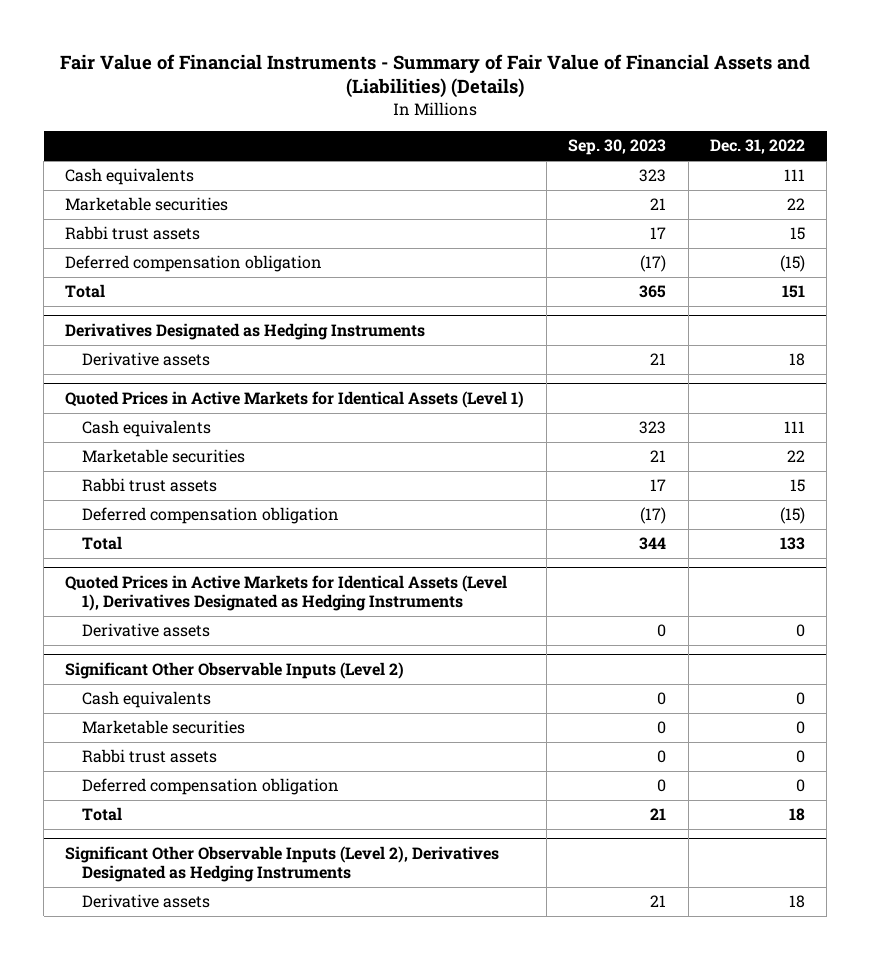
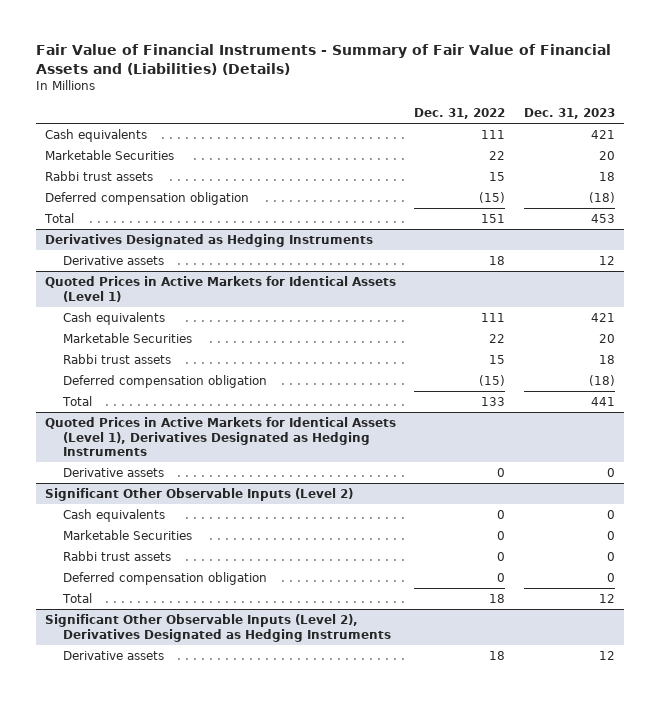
[568,139,667,156] Sep. 30, 2023 -> none
none -> [523,108,615,120] Dec. 31, 2023
[65,197,229,212] Marketable securities -> [45,149,175,160] Marketable Securities
[81,449,245,464] Marketable securities -> [62,332,192,343] Marketable Securities
[81,720,245,735] Marketable securities -> [62,529,192,540] Marketable Securities

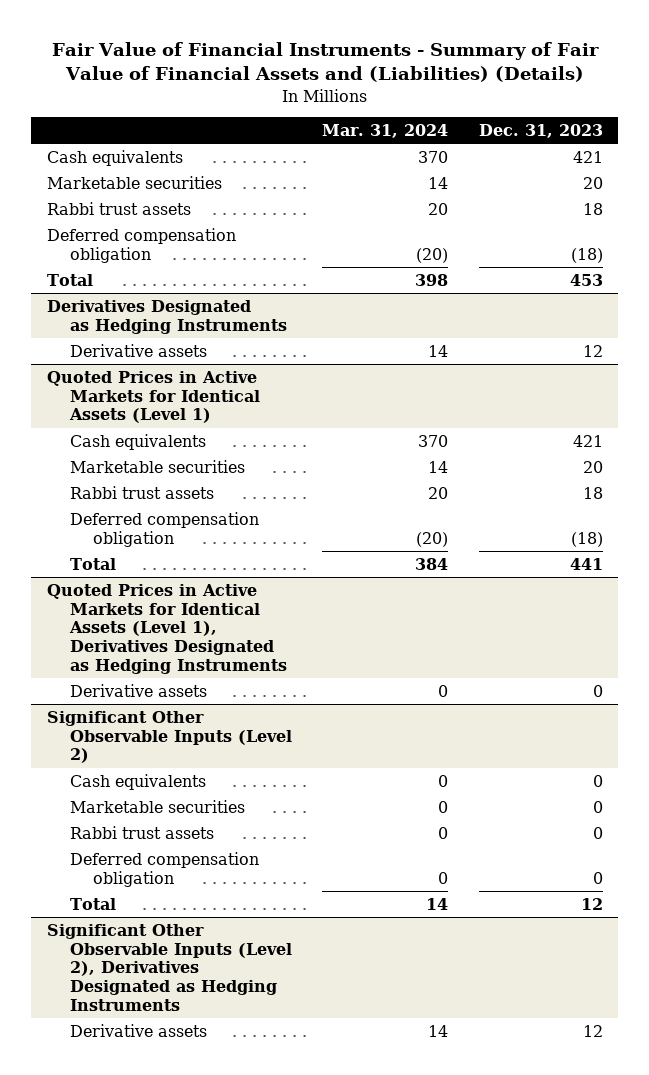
[414,108,506,120] Dec. 31, 2022 -> none
none -> [322,124,449,139] Mar. 31, 2024
[45,149,175,160] Marketable Securities -> [46,175,222,189] Marketable securities
[62,332,192,343] Marketable Securities -> [70,459,246,473] Marketable securities
[62,529,192,540] Marketable Securities -> [70,799,246,813] Marketable securities

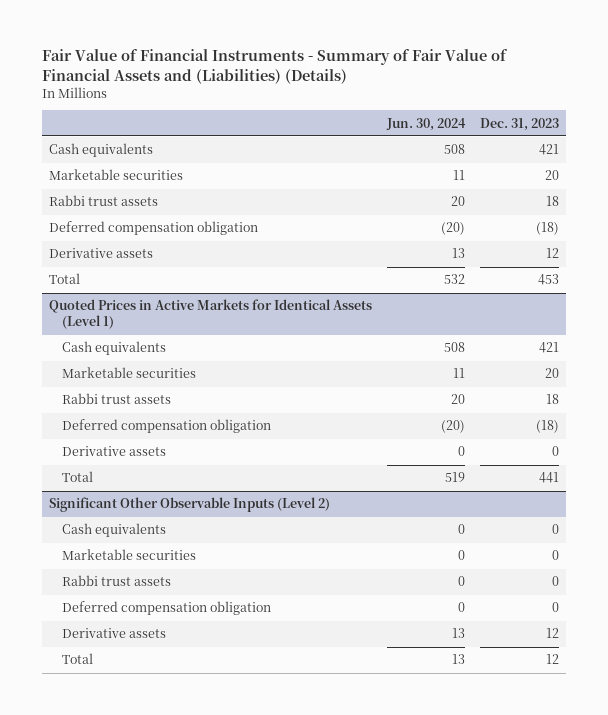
[322,124,449,139] Mar. 31, 2024 -> none
none -> [385,117,466,131] Jun. 30, 2024
[46,299,288,334] Derivatives Designated as Hedging Instruments -> none
[46,273,93,286] Total -> [49,273,81,285] Total
[46,583,288,674] Quoted Prices in Active Markets for Identical Assets (Level 1), Derivatives Designated as Hedging Instruments -> none
[70,557,117,570] Total -> [62,471,94,483] Total
[46,923,293,1011] Significant Other Observable Inputs (Level 2), Derivatives Designated as Hedging Instruments -> none
[70,897,117,910] Total -> [62,653,94,665] Total

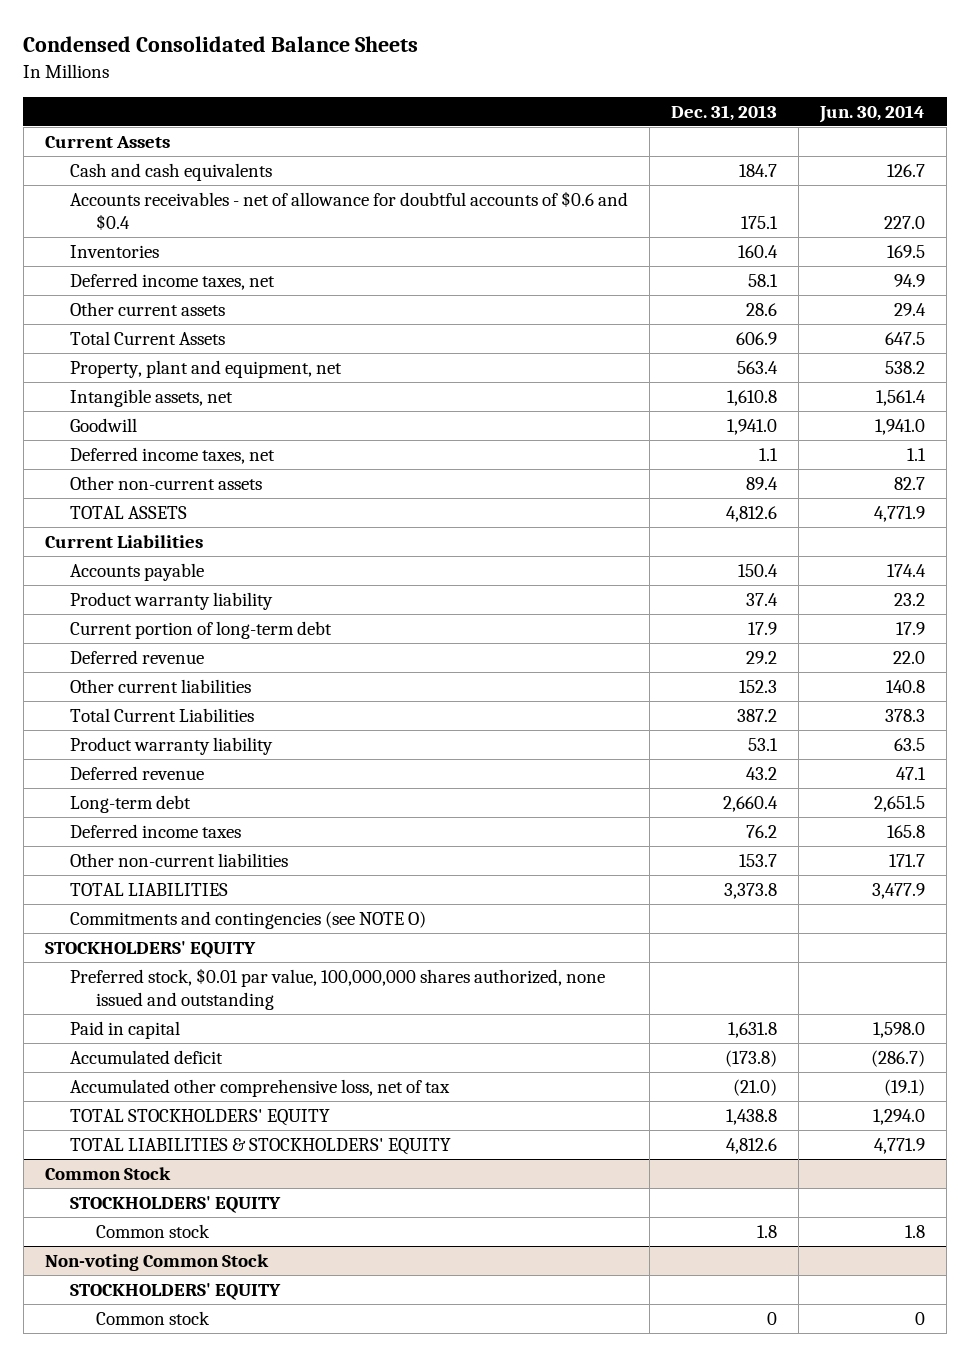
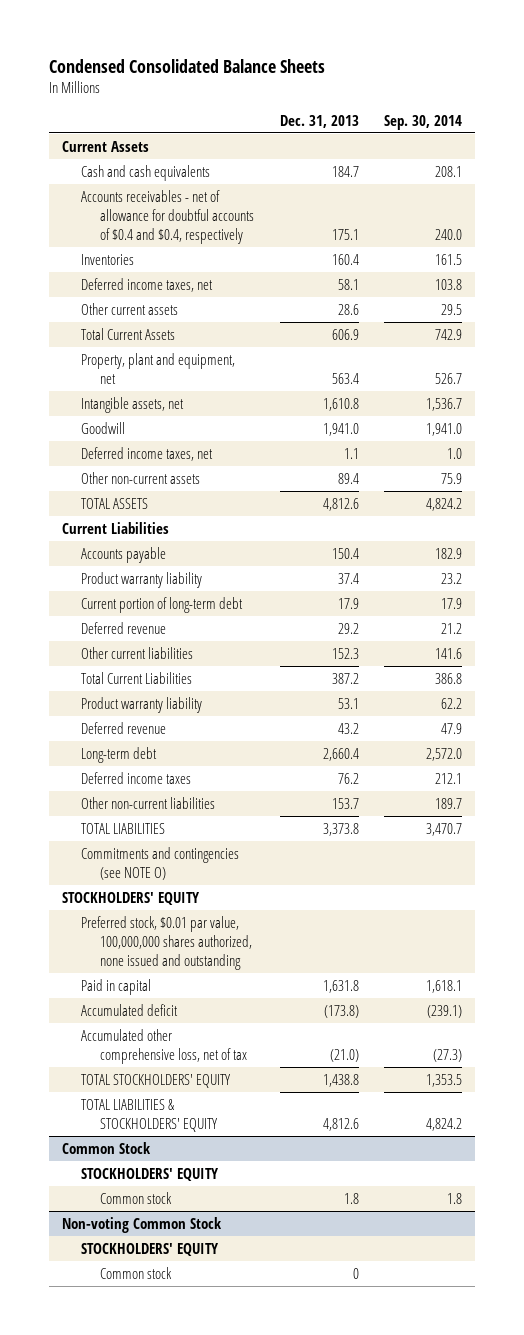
[819,104,926,123] Jun. 30, 2014 -> none
none -> [383,114,462,130] Sep. 30, 2014
[70,191,629,231] Accounts receivables - net of allowance for doubtful accounts of $0.6 and $0.4 -> [81,189,255,244] Accounts receivables - net of allowance for doubtful accounts of $0.4 and $0.4, respectively

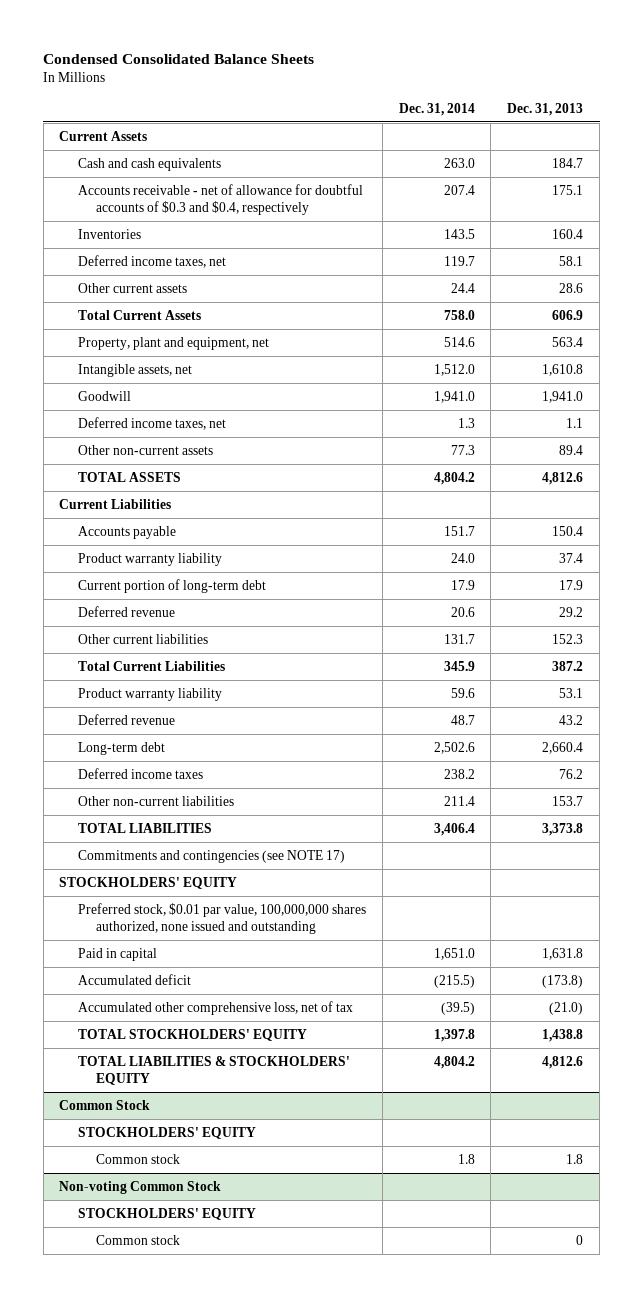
[383,114,462,130] Sep. 30, 2014 -> none
none -> [398,102,475,116] Dec. 31, 2014
[81,189,255,244] Accounts receivables - net of allowance for doubtful accounts of $0.4 and $0.4, respectively -> [77,183,363,215] Accounts receivable - net of allowance for doubtful accounts of $0.3 and $0.4, respectively
[81,846,240,880] Commitments and contingencies (see NOTE O) -> [77,849,345,863] Commitments and contingencies (see NOTE 17)

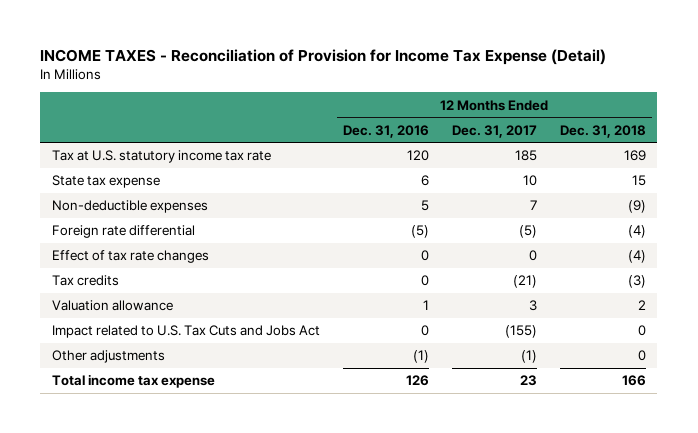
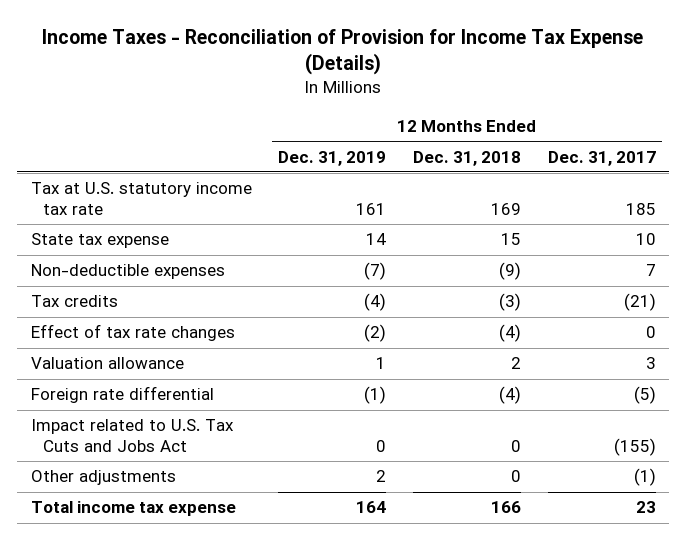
[40,48,607,65] INCOME TAXES - Reconciliation of Provision for Income Tax Expense (Detail) -> [42,28,644,76] Income Taxes - Reconciliation of Provision for Income Tax Expense (Details)
[342,124,429,138] Dec. 31, 2016 -> none
none -> [278,150,387,166] Dec. 31, 2019
[51,250,209,264] Effect of tax rate changes -> [30,324,235,342] Effect of tax rate changes
[51,225,195,239] Foreign rate differential -> [30,386,214,404] Foreign rate differential

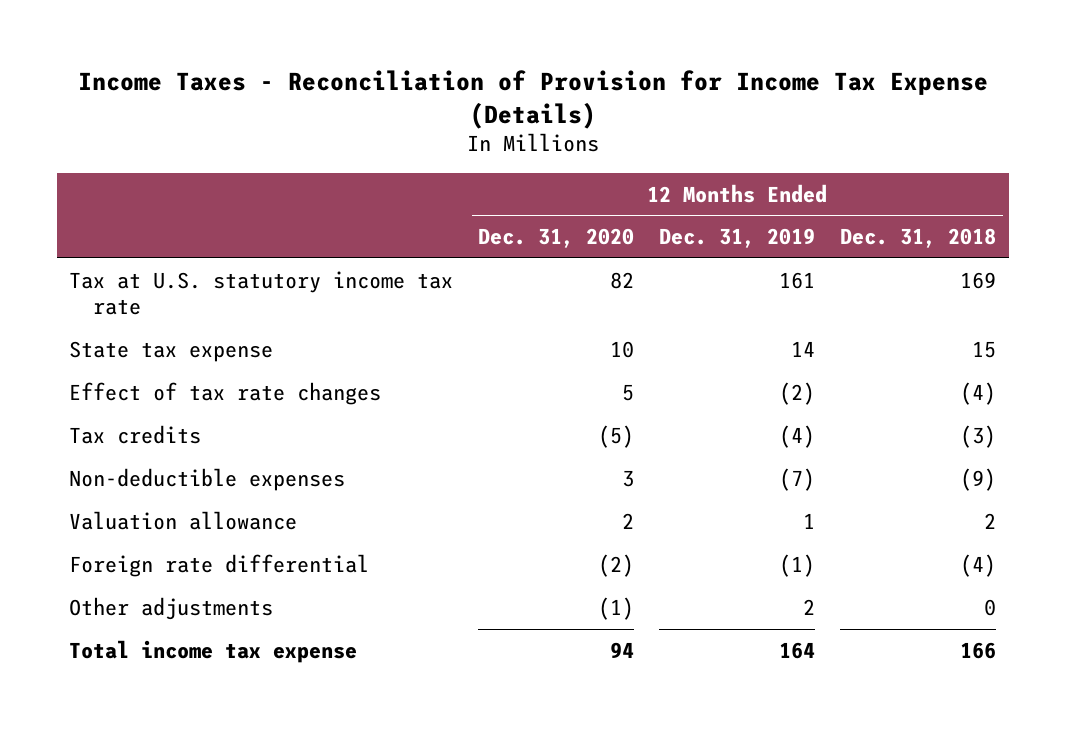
[547,150,656,166] Dec. 31, 2017 -> none
none -> [478,228,635,249] Dec. 31, 2020
[30,295,118,308] Tax credits -> [69,424,202,444] Tax credits
[30,264,225,280] Non-deductible expenses -> [69,467,346,491] Non-deductible expenses
[30,419,234,452] Impact related to U.S. Tax Cuts and Jobs Act -> none

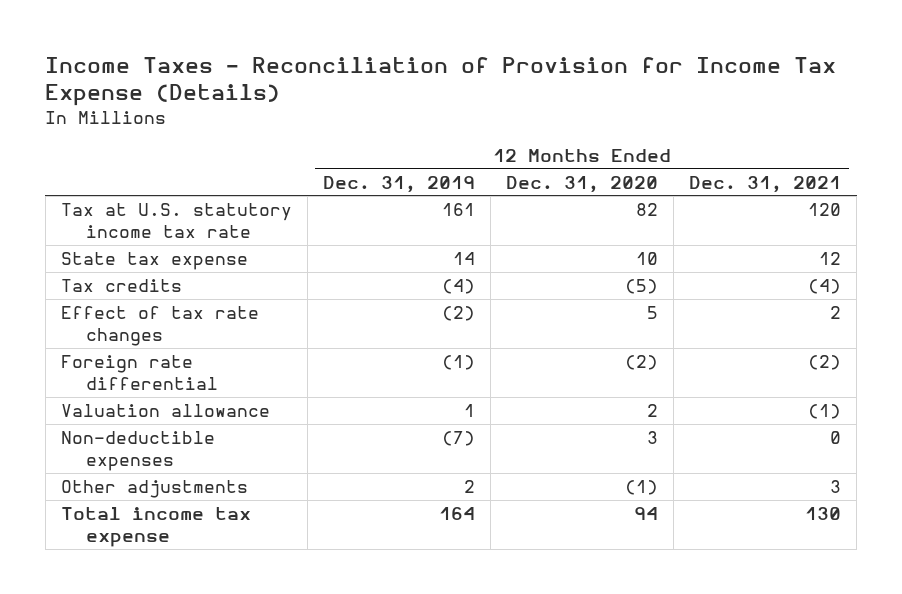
[840,228,997,249] Dec. 31, 2018 -> none
none -> [689,175,842,193] Dec. 31, 2021
[69,381,382,405] Effect of tax rate changes -> [60,306,259,347] Effect of tax rate changes
[69,510,298,530] Valuation allowance -> [60,404,270,418] Valuation allowance
[69,467,346,491] Non-deductible expenses -> [60,431,215,472] Non-deductible expenses

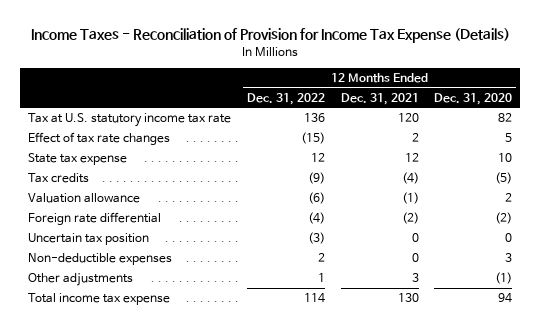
[322,175,475,193] Dec. 31, 2019 -> none
none -> [246,92,325,105] Dec. 31, 2022
[60,306,259,347] Effect of tax rate changes -> [28,132,171,146] Effect of tax rate changes
[60,355,218,391] Foreign rate differential -> [28,212,162,226] Foreign rate differential
none -> [28,233,150,246] Uncertain tax position

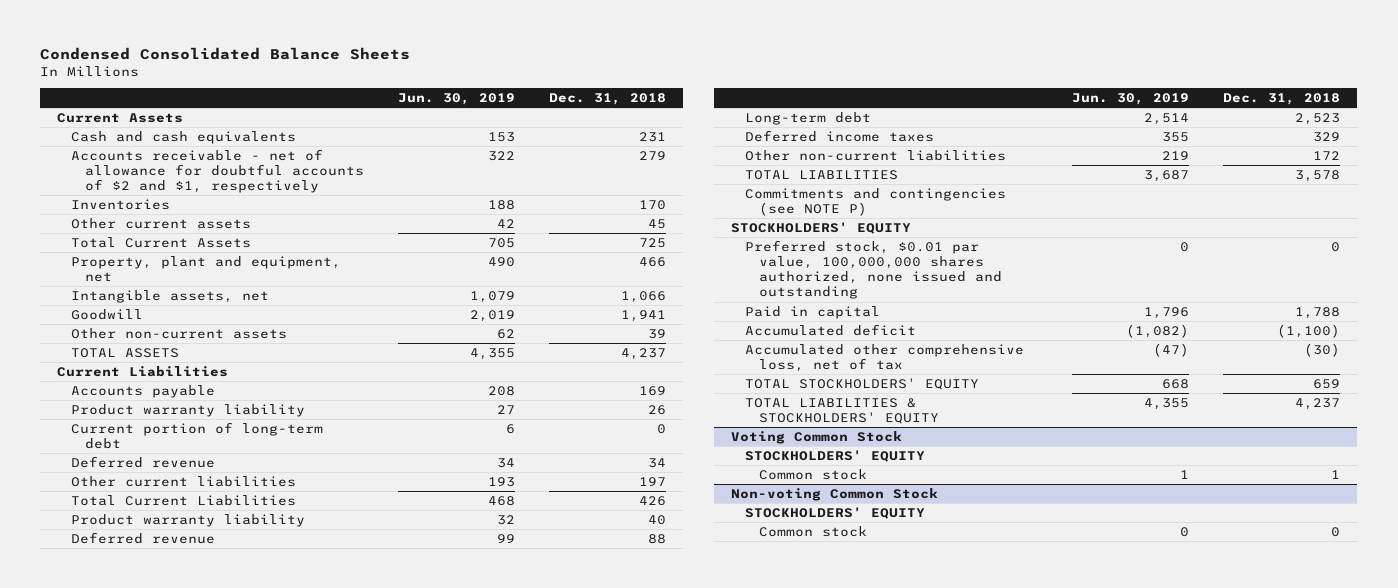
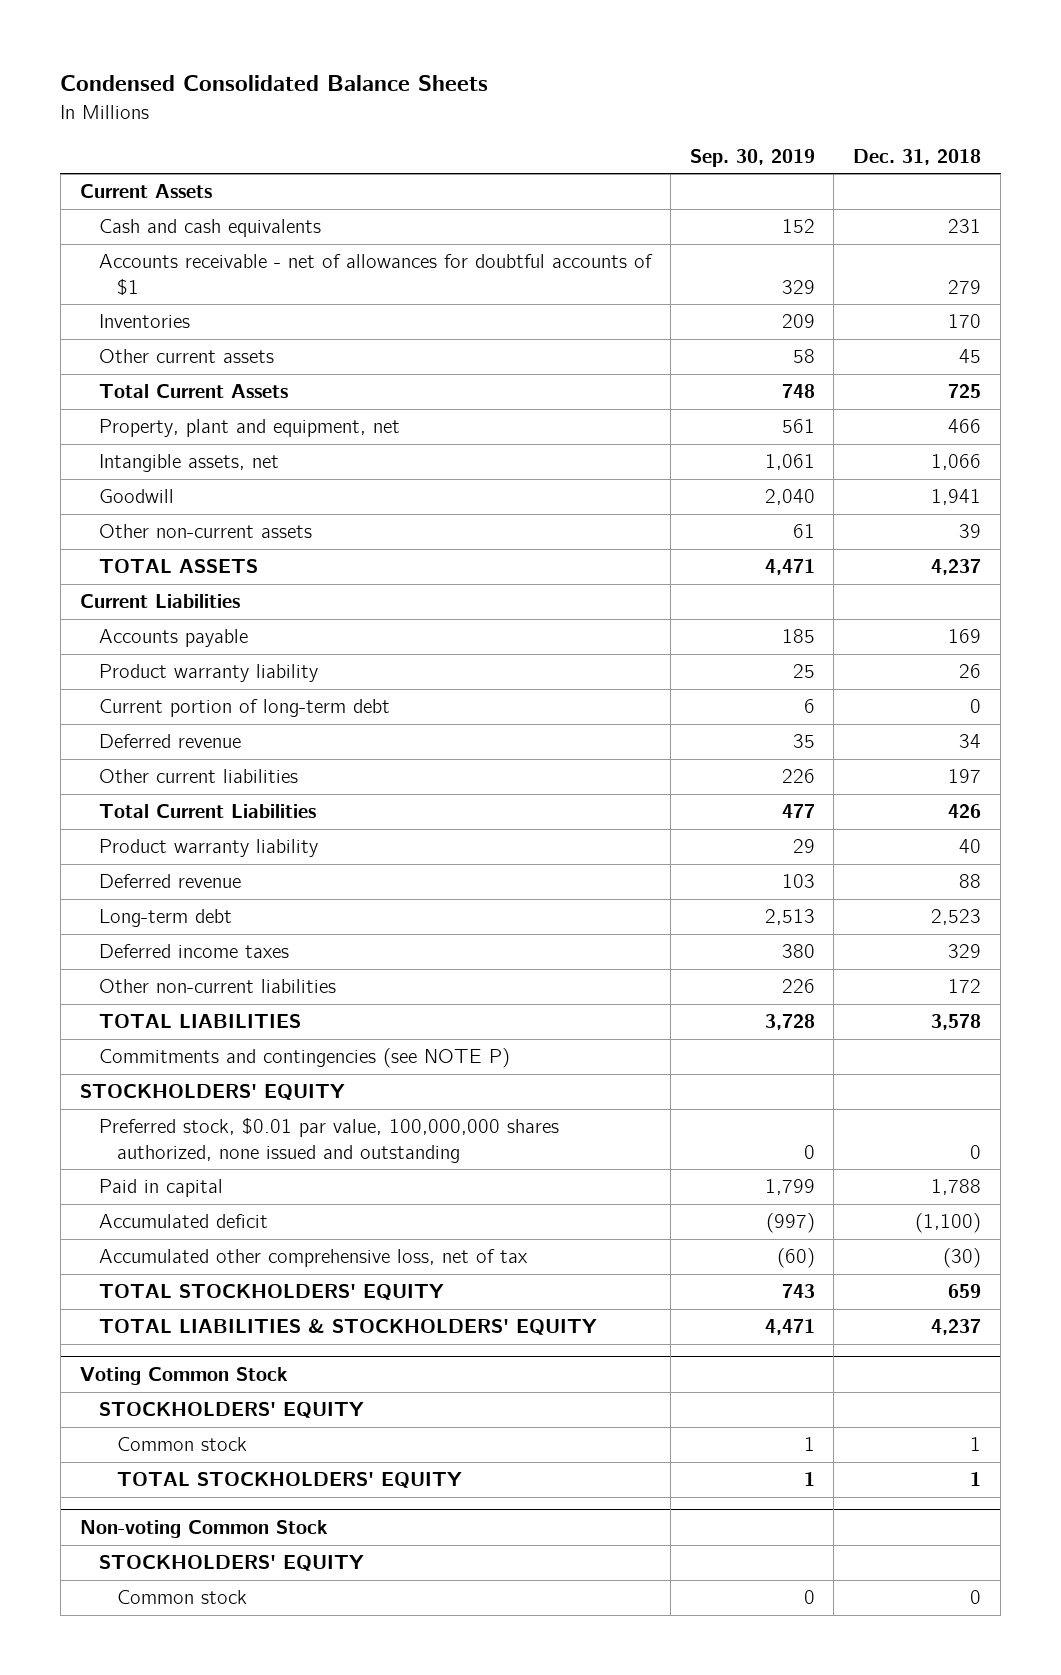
[398,92,516,105] Jun. 30, 2019 -> none
none -> [689,148,815,167] Sep. 30, 2019
[71,148,365,194] Accounts receivable - net of allowance for doubtful accounts of $2 and $1, respectively -> [98,254,653,295] Accounts receivable - net of allowances for doubtful accounts of $1
none -> [117,1472,463,1489] TOTAL STOCKHOLDERS' EQUITY

